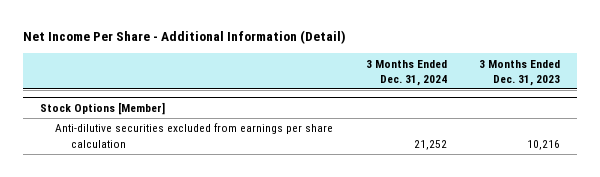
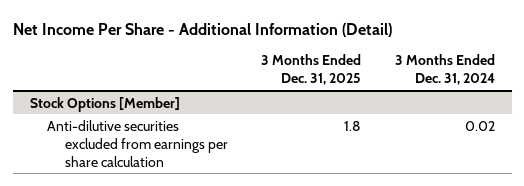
[479,59,561,86] 3 Months Ended Dec. 31, 2023 -> none
none -> [261,54,362,86] 3 Months Ended Dec. 31, 2025
[413,139,447,150] 21,252 -> [464,120,495,131] 0.02

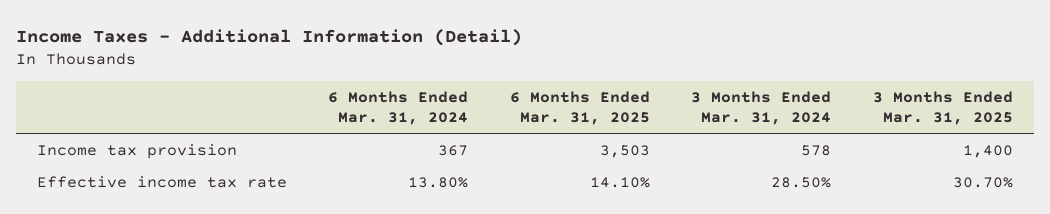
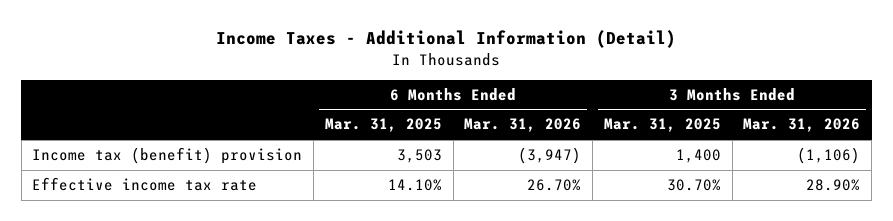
[328,90,469,126] 6 Months Ended Mar. 31, 2024 -> none
[691,90,832,126] 3 Months Ended Mar. 31, 2024 -> none
none -> [464,118,582,133] Mar. 31, 2026
none -> [743,118,861,133] Mar. 31, 2026
[36,143,237,159] Income tax provision -> [32,147,303,165] Income tax (benefit) provision

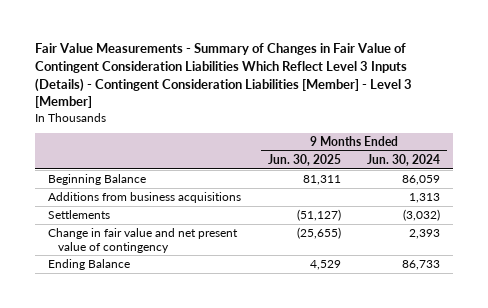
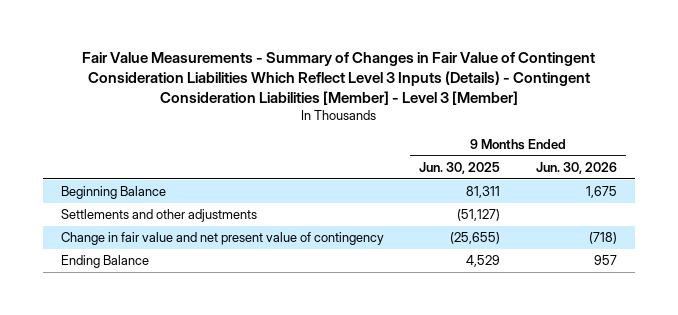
[367,153,441,166] Jun. 30, 2024 -> none
none -> [535,162,617,175] Jun. 30, 2026
[48,192,242,204] Additions from business acquisitions -> none
[48,210,111,220] Settlements -> [60,209,257,223] Settlements and other adjustments

